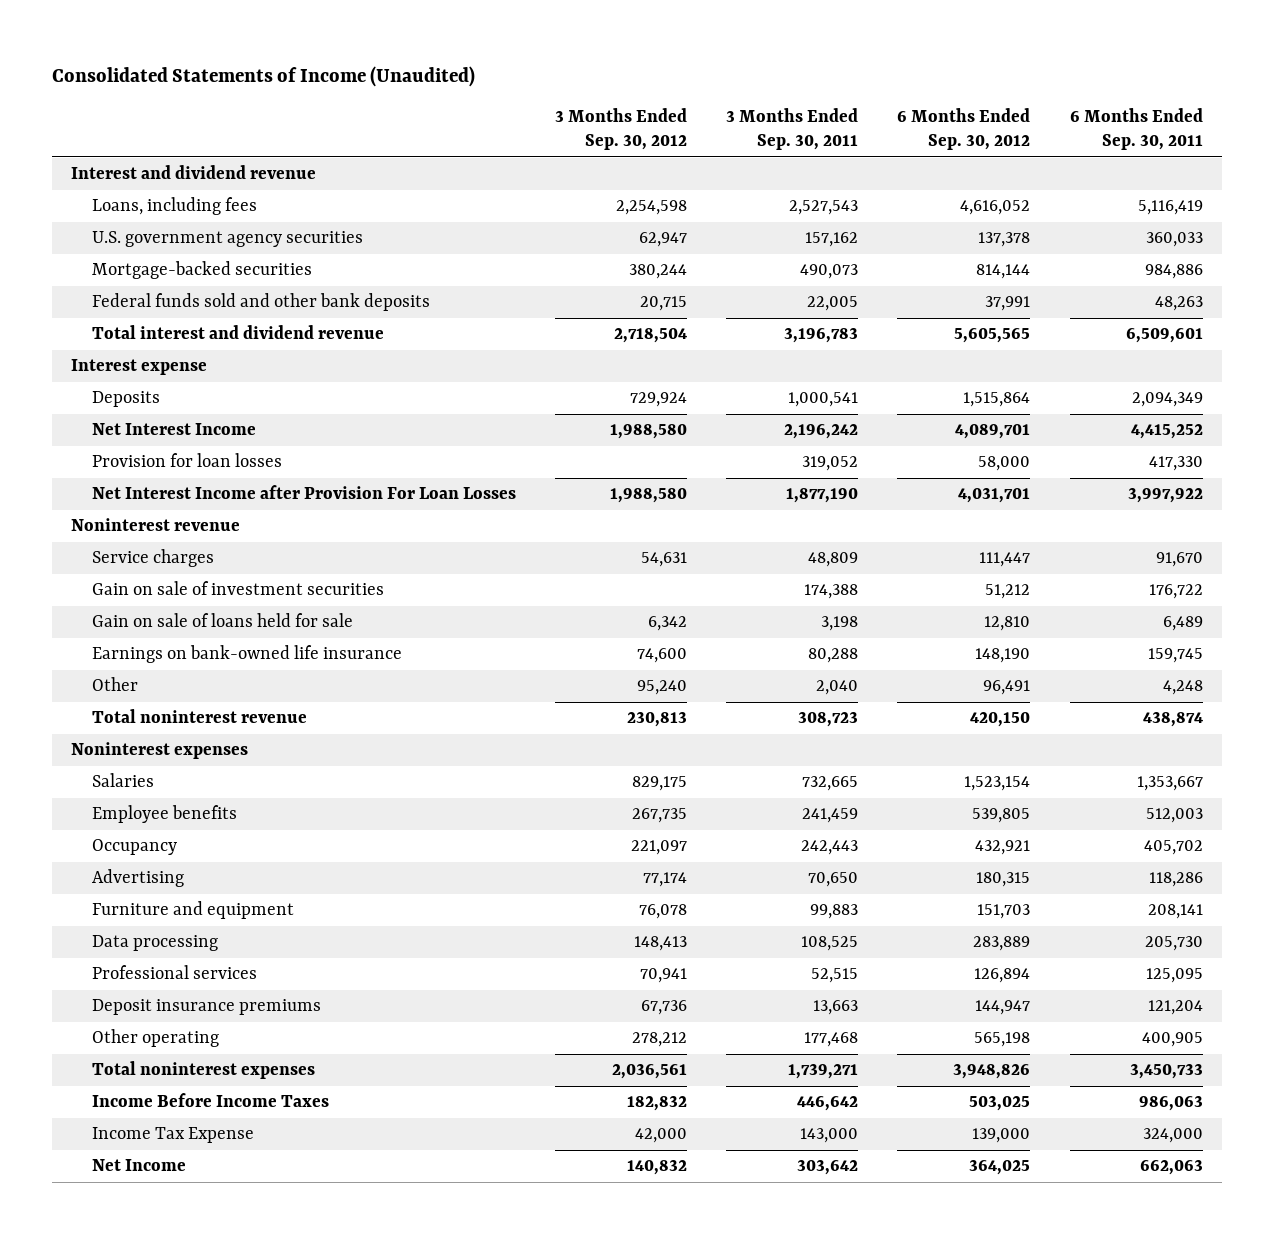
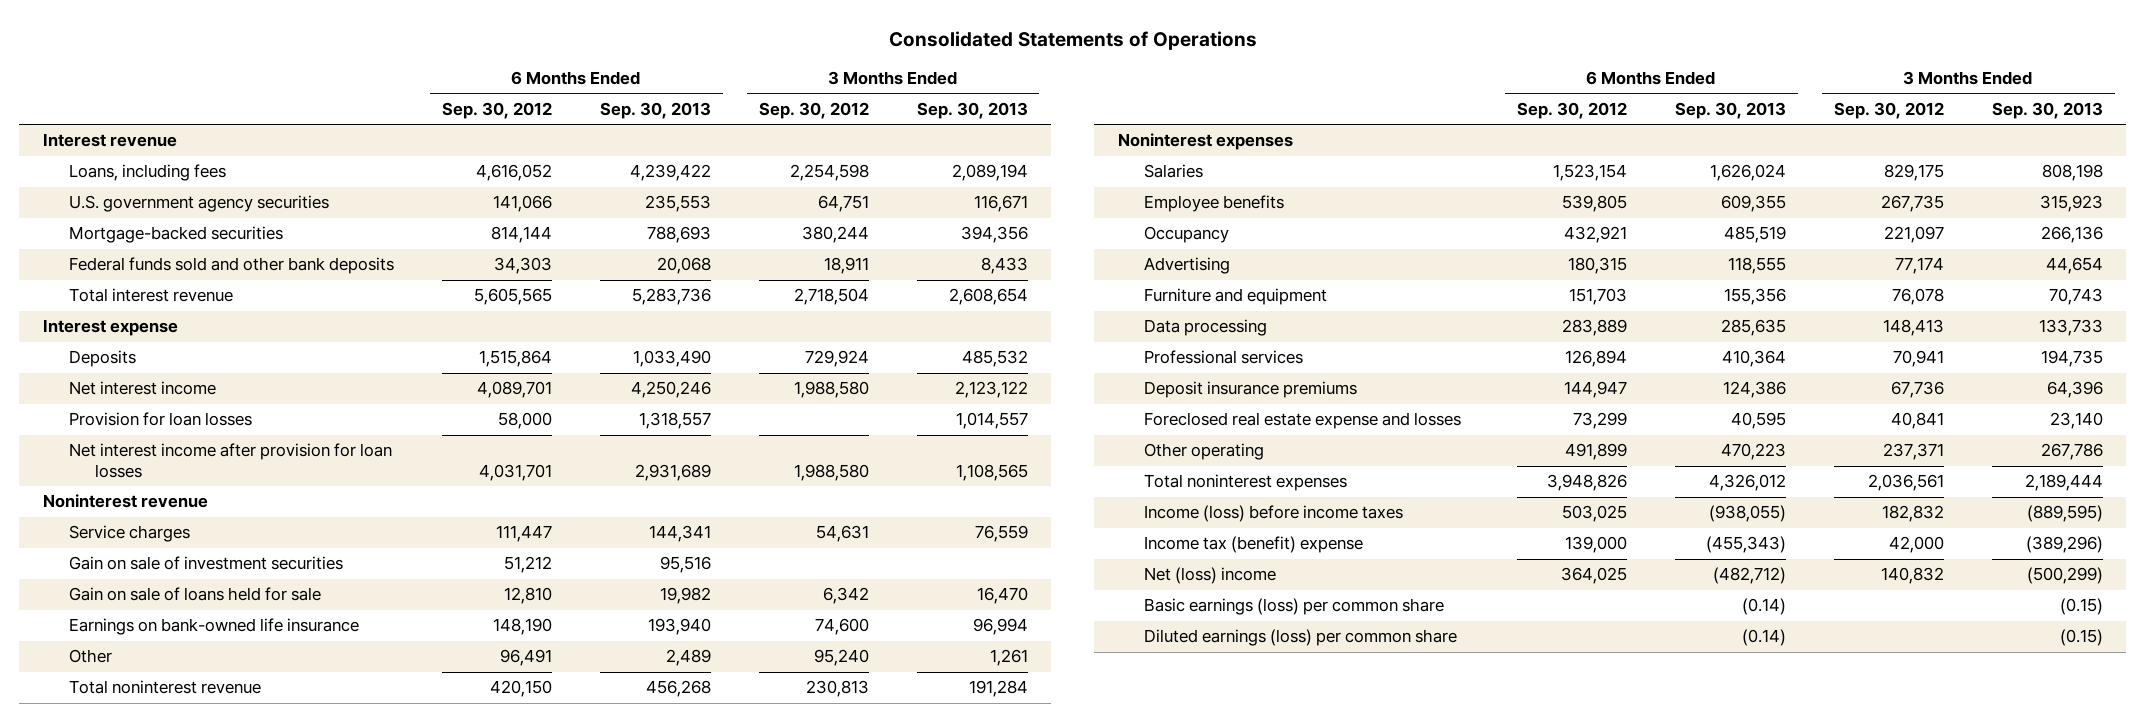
[51,65,475,87] Consolidated Statements of Income (Unaudited) -> [888,30,1257,50] Consolidated Statements of Operations
[726,108,859,151] 3 Months Ended Sep. 30, 2011 -> none
[1069,108,1203,151] 6 Months Ended Sep. 30, 2011 -> none
none -> [599,102,711,120] Sep. 30, 2013
none -> [916,102,1028,120] Sep. 30, 2013
[71,165,317,180] Interest and dividend revenue -> [43,133,178,148] Interest revenue
[639,232,688,248] 62,947 -> [817,195,869,213] 64,751
[978,232,1031,248] 137,378 -> [493,195,553,213] 141,066
[640,296,688,312] 20,715 -> [823,257,869,275] 18,911
[985,296,1031,312] 37,991 -> [494,257,553,275] 34,303
[92,325,385,340] Total interest and dividend revenue -> [69,288,234,303] Total interest revenue
[92,423,257,436] Net Interest Income -> [69,381,217,396] Net interest income
[92,485,517,500] Net Interest Income after Provision For Loan Losses -> [69,443,393,478] Net interest income after provision for loan losses
none -> [1144,412,1462,430] Foreclosed real estate expense and losses
[632,1032,688,1048] 278,212 -> [1882,443,1944,461] 237,371
[974,1032,1031,1048] 565,198 -> [1565,443,1628,461] 491,899
[92,1093,330,1108] Income Before Income Taxes -> [1144,505,1404,523] Income (loss) before income taxes
[92,1127,255,1144] Income Tax Expense -> [1144,536,1364,554] Income tax (benefit) expense
[92,1159,187,1172] Net Income -> [1144,567,1277,585] Net (loss) income
none -> [1144,598,1445,616] Basic earnings (loss) per common share
none -> [1144,629,1458,647] Diluted earnings (loss) per common share

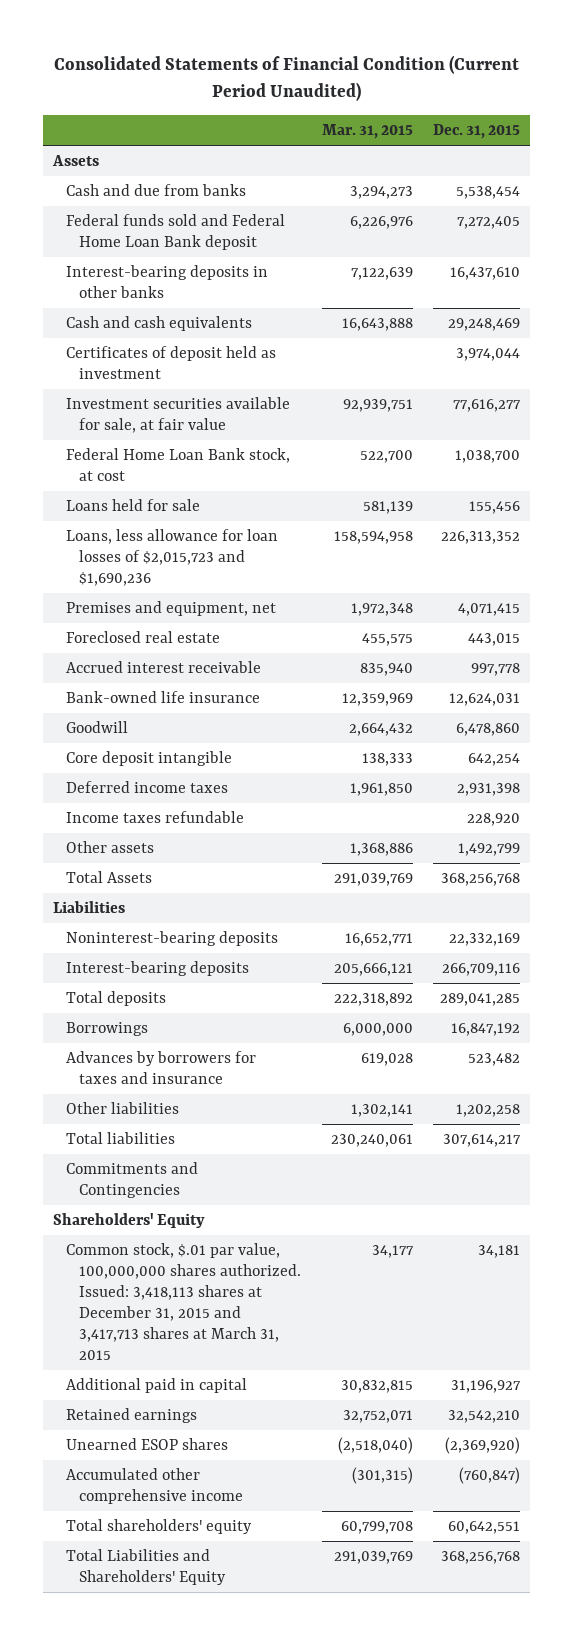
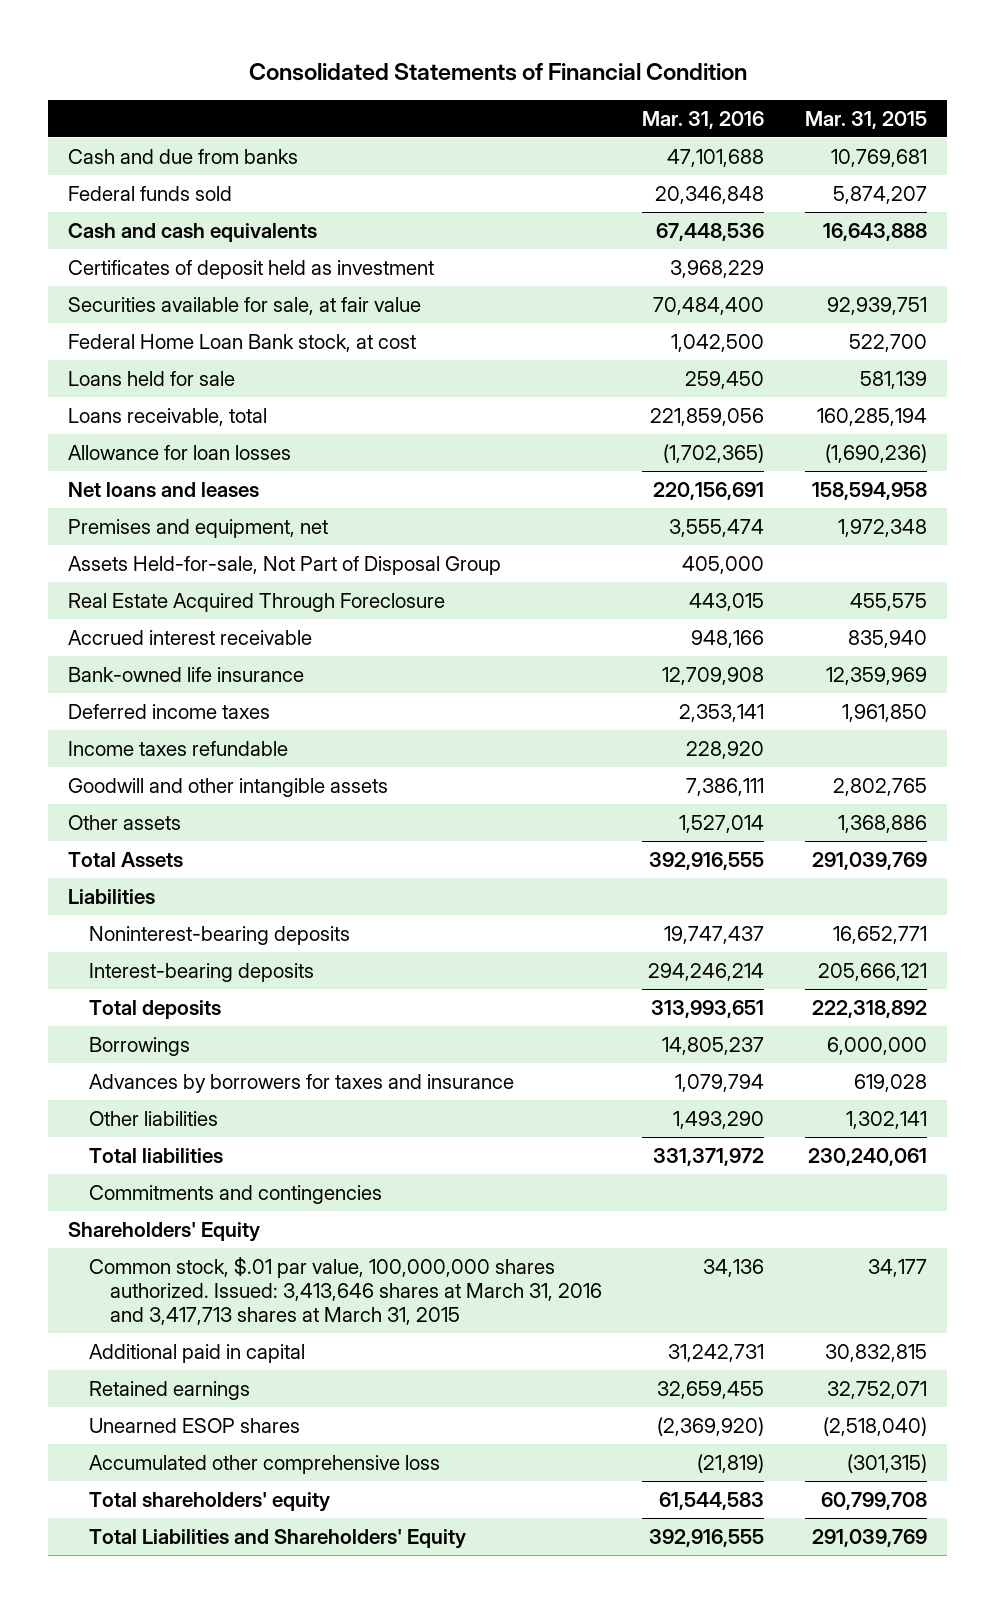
[53,55,519,102] Consolidated Statements of Financial Condition (Current Period Unaudited) -> [248,62,747,81] Consolidated Statements of Financial Condition
[432,123,520,139] Dec. 31, 2015 -> none
none -> [642,110,765,129] Mar. 31, 2016
[52,155,100,167] Assets -> none
[66,265,269,299] Interest-bearing deposits in other banks -> none
[349,186,413,200] 3,294,273 -> [830,148,927,167] 10,769,681
[66,214,286,251] Federal funds sold and Federal Home Loan Bank deposit -> [68,185,233,201] Federal funds sold
[349,216,413,230] 6,226,976 -> [832,185,927,204] 5,874,207
[66,397,291,434] Investment securities available for sale, at fair value -> [68,296,422,315] Securities available for sale, at fair value
none -> [68,407,268,426] Loans receivable, total
none -> [68,444,292,460] Allowance for loan losses
[66,529,279,587] Loans, less allowance for loan losses of $2,015,723 and $1,690,236 -> [68,481,260,497] Net loans and leases
none -> [68,555,502,575] Assets Held-for-sale, Not Part of Disposal Group
[66,631,221,644] Foreclosed real estate -> [68,592,446,612] Real Estate Acquired Through Foreclosure
[66,721,129,734] Goodwill -> none
[66,751,233,767] Core deposit intangible -> none
none -> [68,777,389,797] Goodwill and other intangible assets
[66,1162,199,1199] Commitments and Contingencies -> [89,1184,383,1204] Commitments and contingencies
[66,1243,302,1360] Common stock, $.01 par value, 100,000,000 shares authorized. Issued: 3,418,113 shares at December 31, 2015 and 3,417,713 shares at March 31, 2015 -> [89,1255,602,1326] Common stock, $.01 par value, 100,000,000 shares authorized. Issued: 3,413,646 shares at March 31, 2016 and 3,417,713 shares at March 31, 2015
[66,1468,244,1505] Accumulated other comprehensive income -> [89,1454,441,1474] Accumulated other comprehensive loss

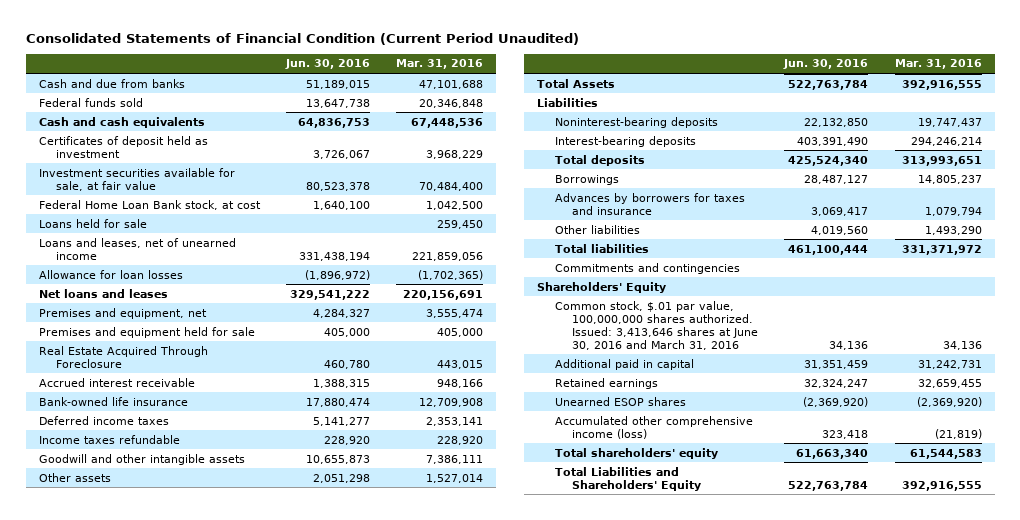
[248,62,747,81] Consolidated Statements of Financial Condition -> [25,32,579,45] Consolidated Statements of Financial Condition (Current Period Unaudited)
[804,110,927,129] Mar. 31, 2015 -> none
none -> [285,59,371,70] Jun. 30, 2016
[68,296,422,315] Securities available for sale, at fair value -> [38,167,235,191] Investment securities available for sale, at fair value
[68,407,268,426] Loans receivable, total -> [38,237,236,260] Loans and leases, net of unearned income
[68,555,502,575] Assets Held-for-sale, Not Part of Disposal Group -> [38,326,255,338] Premises and equipment held for sale
[89,1255,602,1326] Common stock, $.01 par value, 100,000,000 shares authorized. Issued: 3,413,646 shares at March 31, 2016 and 3,417,713 shares at March 31, 2015 -> [554,300,759,350] Common stock, $.01 par value, 100,000,000 shares authorized. Issued: 3,413,646 shares at June 30, 2016 and March 31, 2016
[89,1454,441,1474] Accumulated other comprehensive loss -> [554,415,753,439] Accumulated other comprehensive income (loss)

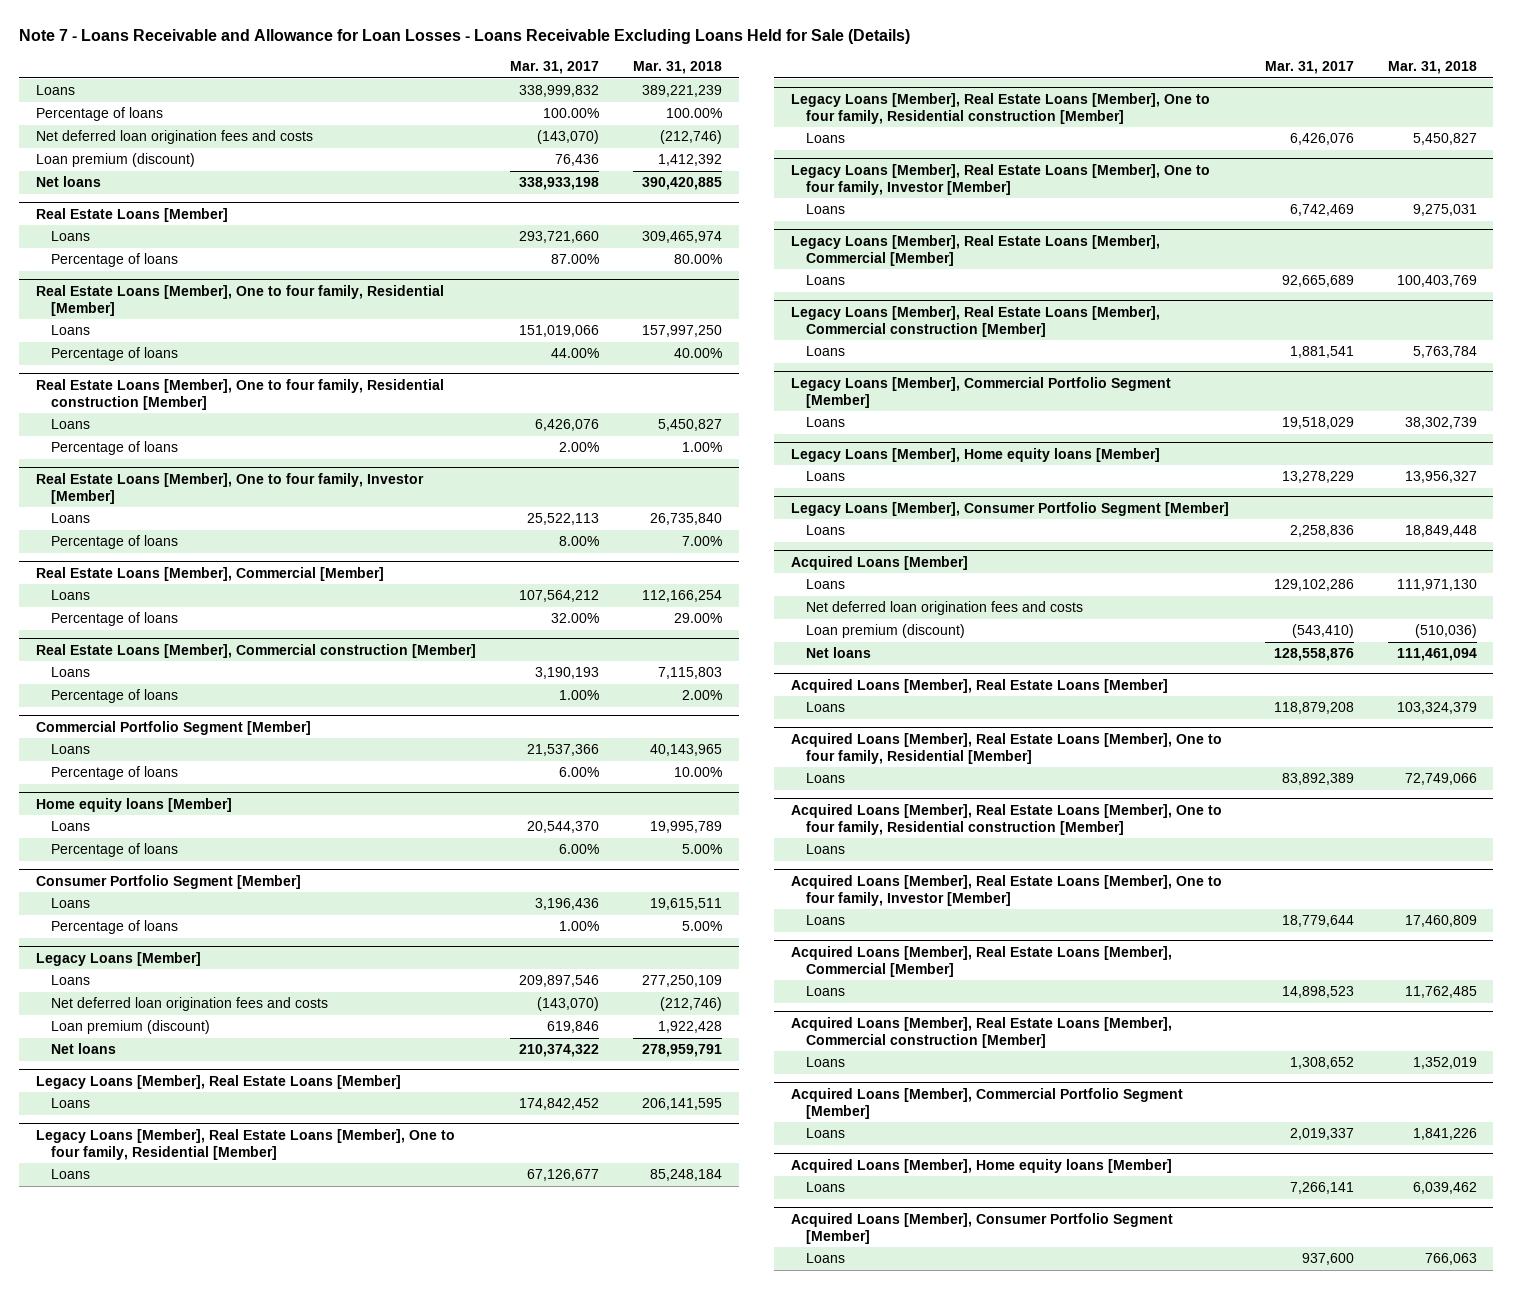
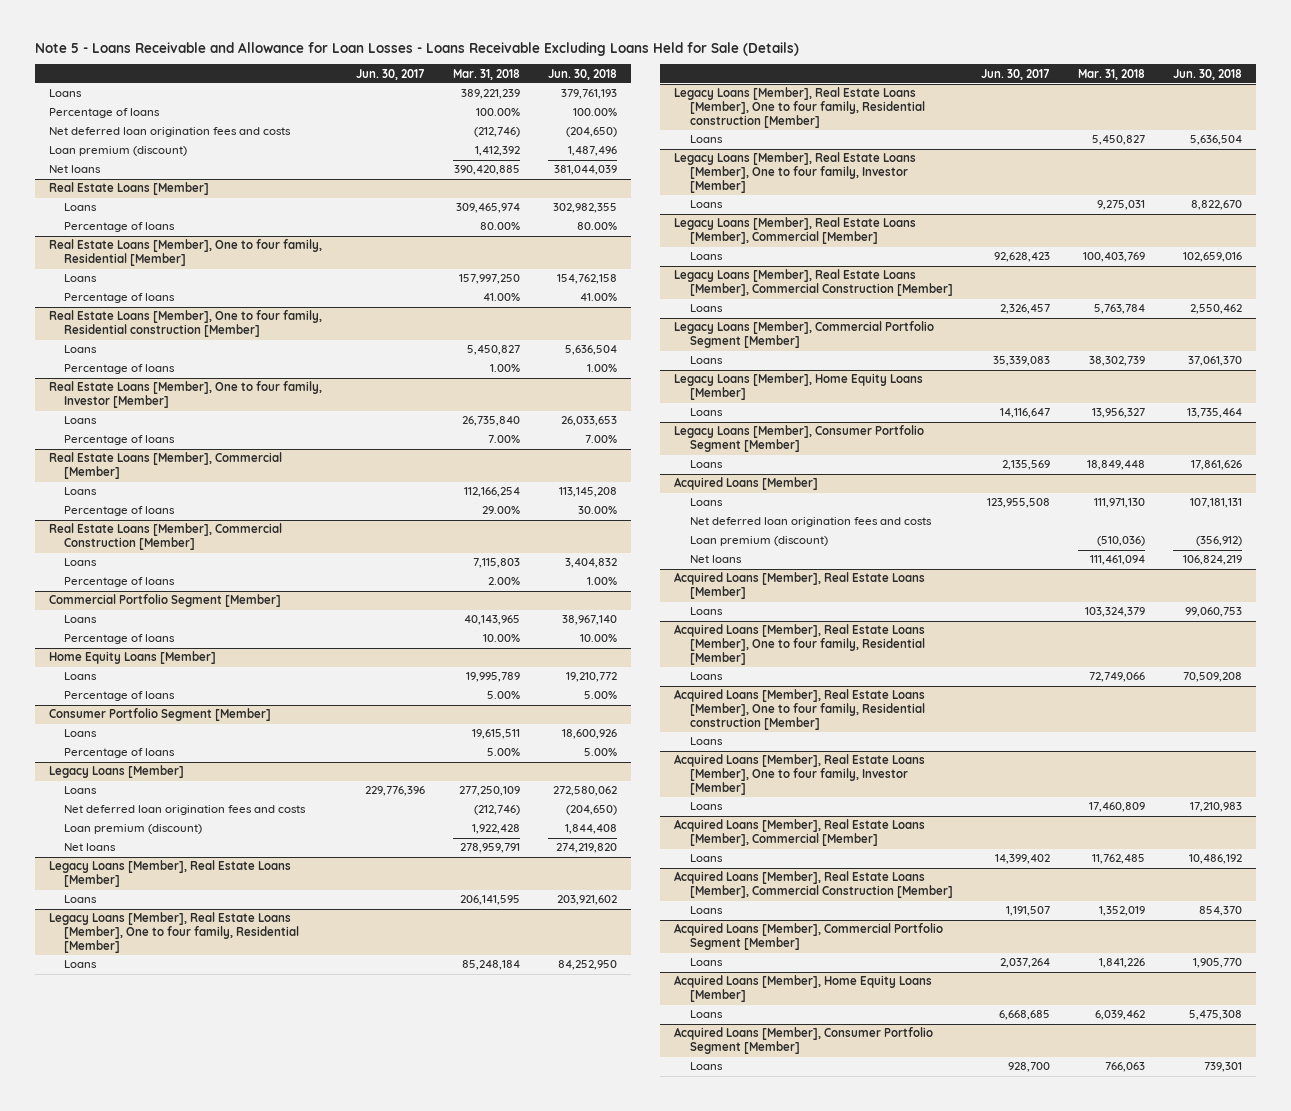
[19,28,911,44] Note 7 - Loans Receivable and Allowance for Loan Losses - Loans Receivable Excluding Loans Held for Sale (Details) -> [34,41,799,56] Note 5 - Loans Receivable and Allowance for Loan Losses - Loans Receivable Excluding Loans Held for Sale (Details)
[509,61,599,75] Mar. 31, 2017 -> none
none -> [355,68,425,80] Jun. 30, 2017
none -> [548,68,618,80] Jun. 30, 2018
[673,348,722,359] 40.00% -> [482,293,520,302] 41.00%
[36,643,477,658] Real Estate Loans [Member], Commercial construction [Member] -> [48,523,282,551] Real Estate Loans [Member], Commercial Construction [Member]
[36,797,233,812] Home equity loans [Member] -> [48,651,216,665] Home Equity Loans [Member]
[790,305,1160,337] Legacy Loans [Member], Real Estate Loans [Member], Commercial construction [Member] -> [674,269,953,297] Legacy Loans [Member], Real Estate Loans [Member], Commercial Construction [Member]
[790,447,1160,462] Legacy Loans [Member], Home equity loans [Member] -> [674,373,924,401] Legacy Loans [Member], Home Equity Loans [Member]
[790,1016,1172,1048] Acquired Loans [Member], Real Estate Loans [Member], Commercial construction [Member] -> [674,871,953,899] Acquired Loans [Member], Real Estate Loans [Member], Commercial Construction [Member]
[790,1158,1172,1173] Acquired Loans [Member], Home equity loans [Member] -> [674,975,933,1003] Acquired Loans [Member], Home Equity Loans [Member]

